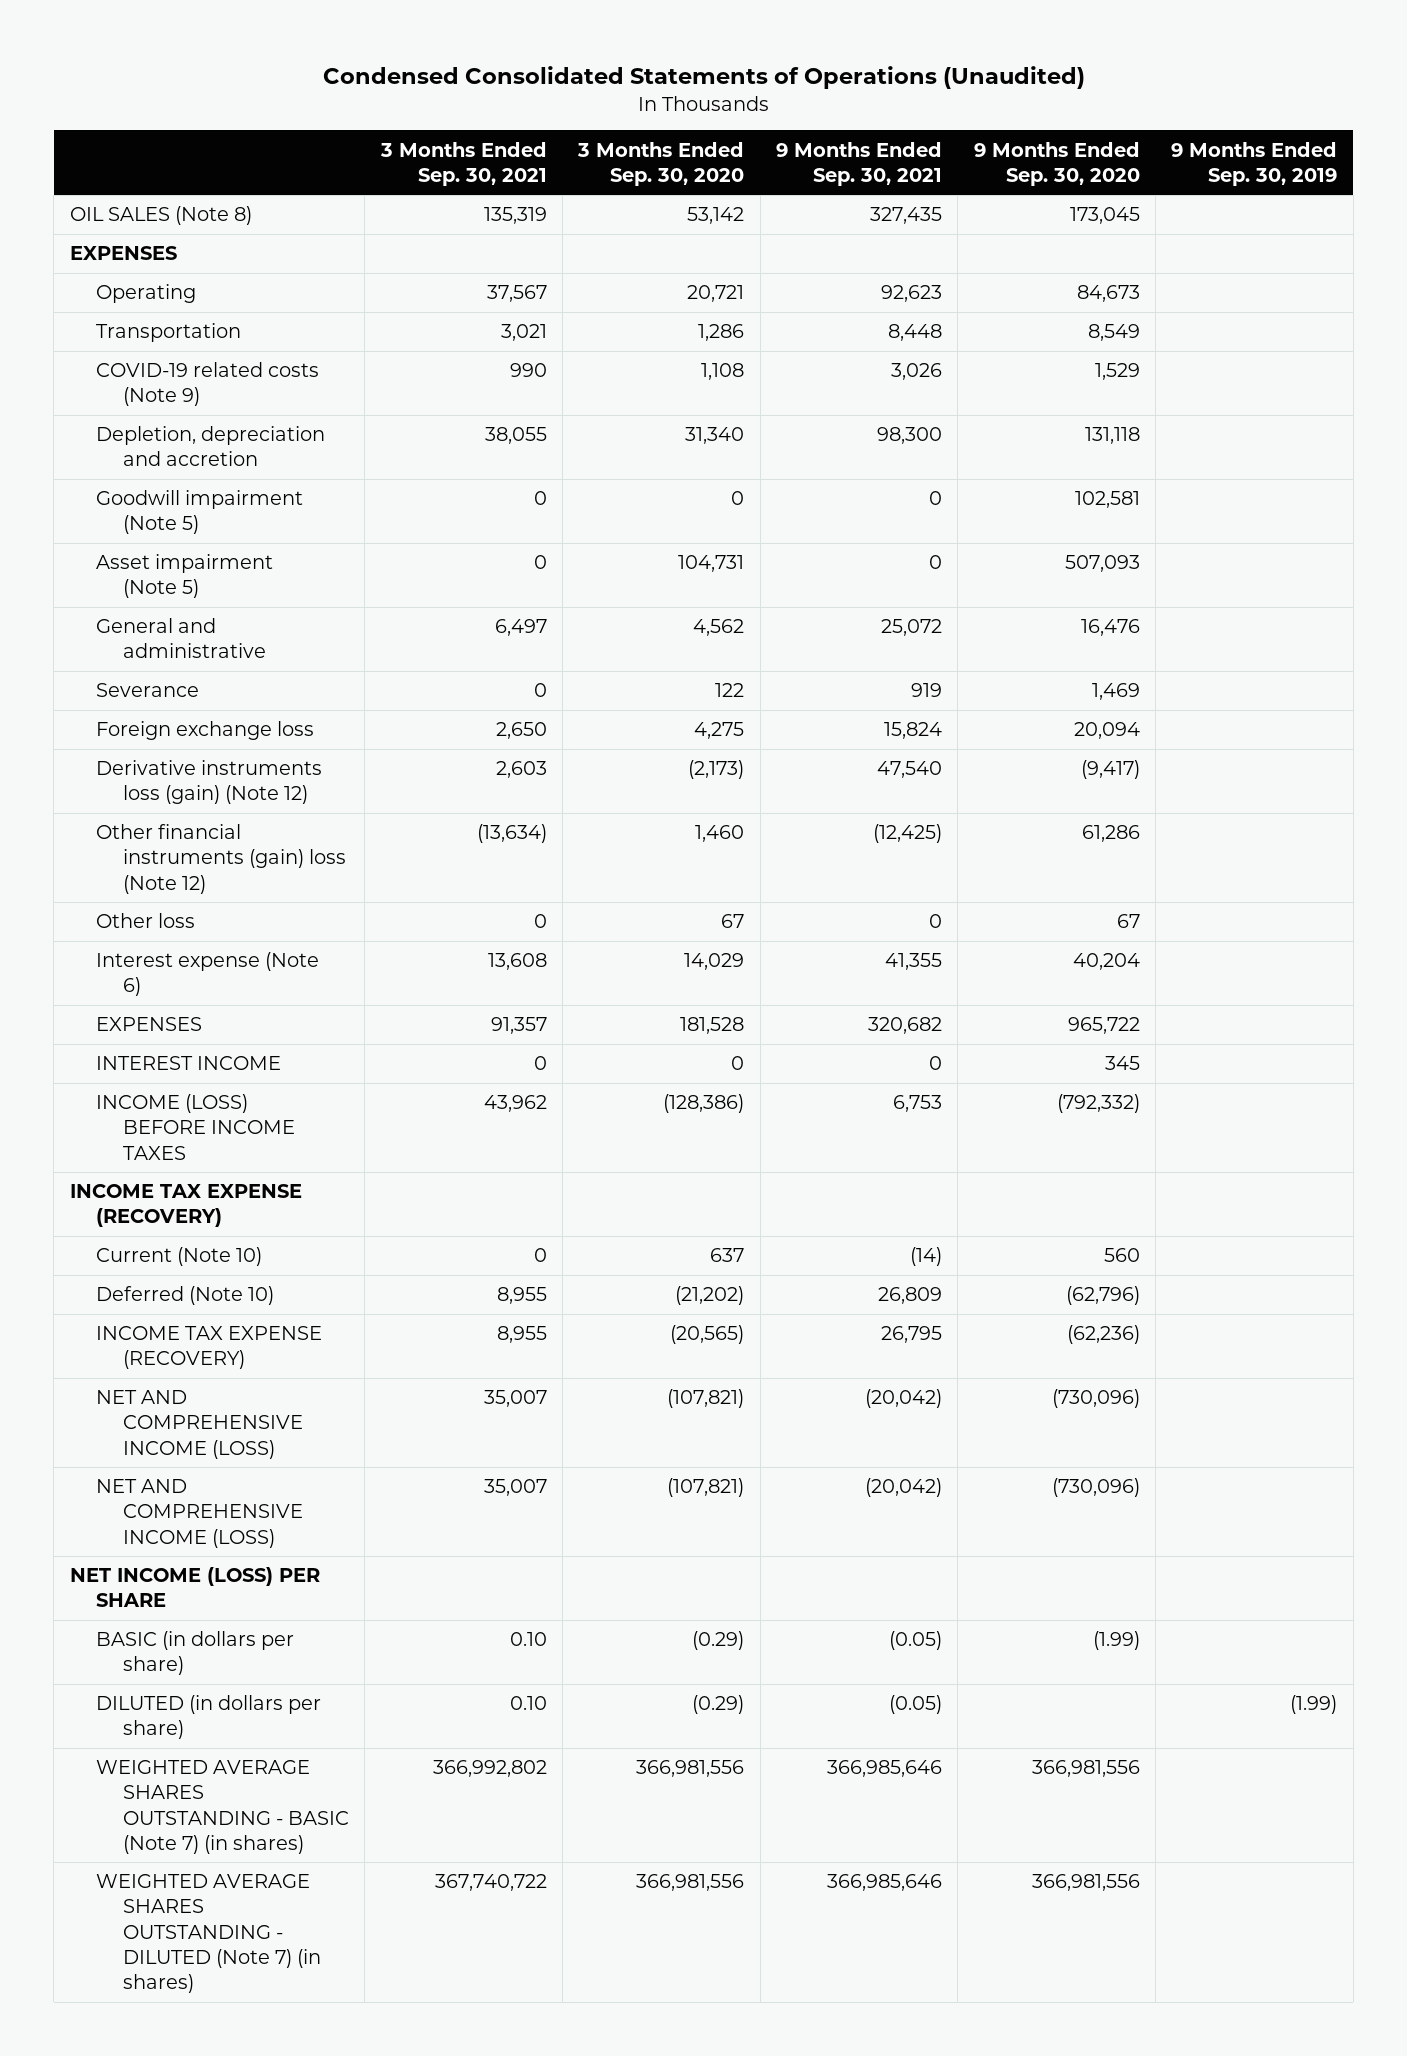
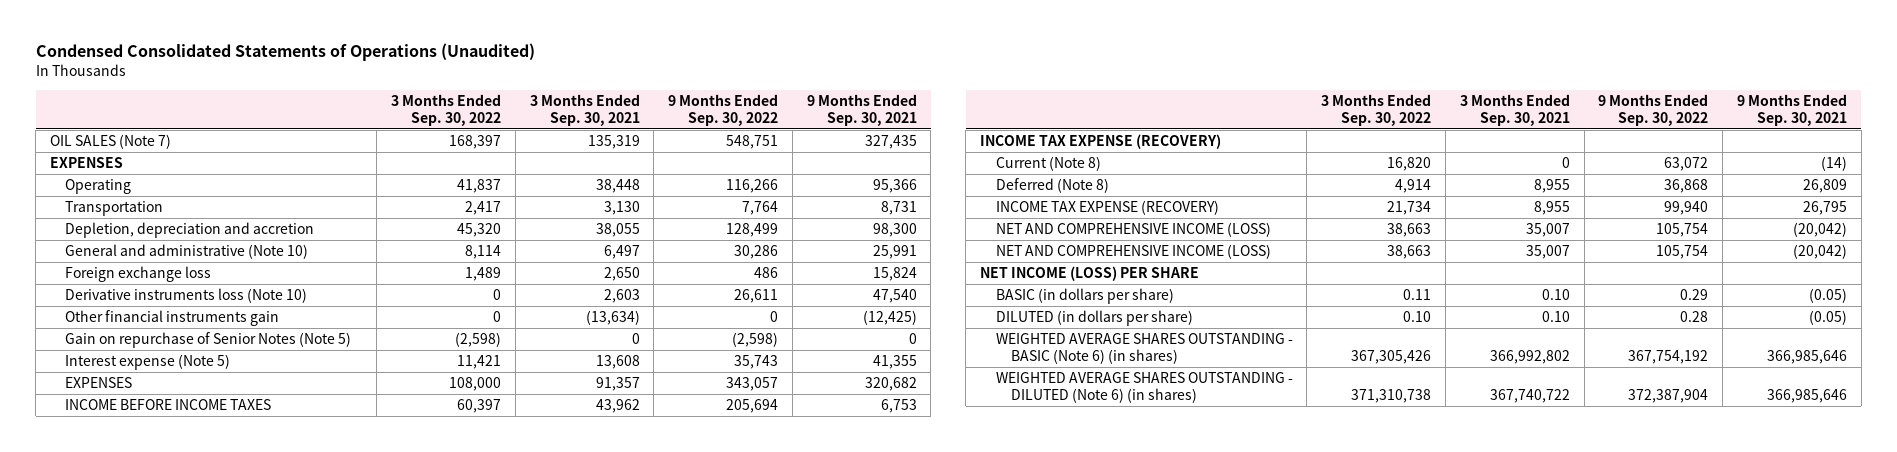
[577,141,745,186] 3 Months Ended Sep. 30, 2020 -> none
[973,141,1140,186] 9 Months Ended Sep. 30, 2020 -> none
[1171,141,1338,186] 9 Months Ended Sep. 30, 2019 -> none
none -> [390,94,501,126] 3 Months Ended Sep. 30, 2022
none -> [668,94,779,126] 9 Months Ended Sep. 30, 2022
[69,206,252,226] OIL SALES (Note 8) -> [49,134,171,150] OIL SALES (Note 7)
[96,362,320,407] COVID-19 related costs (Note 9) -> none
[486,285,547,303] 37,567 -> [595,179,640,194] 38,448
[881,285,943,303] 92,623 -> [872,179,917,194] 95,366
[500,324,547,342] 3,021 -> [603,201,640,216] 3,130
[888,324,943,342] 8,448 -> [880,201,917,216] 8,731
[96,490,304,535] Goodwill impairment (Note 5) -> none
[96,554,274,599] Asset impairment (Note 5) -> none
[96,683,200,698] Severance -> none
[96,618,266,659] General and administrative -> [65,244,309,260] General and administrative (Note 10)
[881,619,943,637] 25,072 -> [872,245,917,260] 25,991
[96,913,196,929] Other loss -> none
[96,760,323,805] Derivative instruments loss (gain) (Note 12) -> [65,288,308,304] Derivative instruments loss (Note 10)
[96,824,346,894] Other financial instruments (gain) loss (Note 12) -> [65,310,280,327] Other financial instruments gain
none -> [65,332,352,349] Gain on repurchase of Senior Notes (Note 5)
[96,952,320,997] Interest expense (Note 6) -> [65,354,231,371] Interest expense (Note 5)
[96,1056,282,1071] INTEREST INCOME -> none
[96,1094,295,1160] INCOME (LOSS) BEFORE INCOME TAXES -> [65,399,272,411] INCOME BEFORE INCOME TAXES
[96,1247,263,1267] Current (Note 10) -> [995,156,1101,172] Current (Note 8)
[96,1286,275,1306] Deferred (Note 10) -> [995,178,1109,194] Deferred (Note 8)
[96,1760,349,1854] WEIGHTED AVERAGE SHARES OUTSTANDING - BASIC (Note 7) (in shares) -> [995,333,1293,364] WEIGHTED AVERAGE SHARES OUTSTANDING - BASIC (Note 6) (in shares)
[96,1874,321,1994] WEIGHTED AVERAGE SHARES OUTSTANDING - DILUTED (Note 7) (in shares) -> [995,372,1293,403] WEIGHTED AVERAGE SHARES OUTSTANDING - DILUTED (Note 6) (in shares)

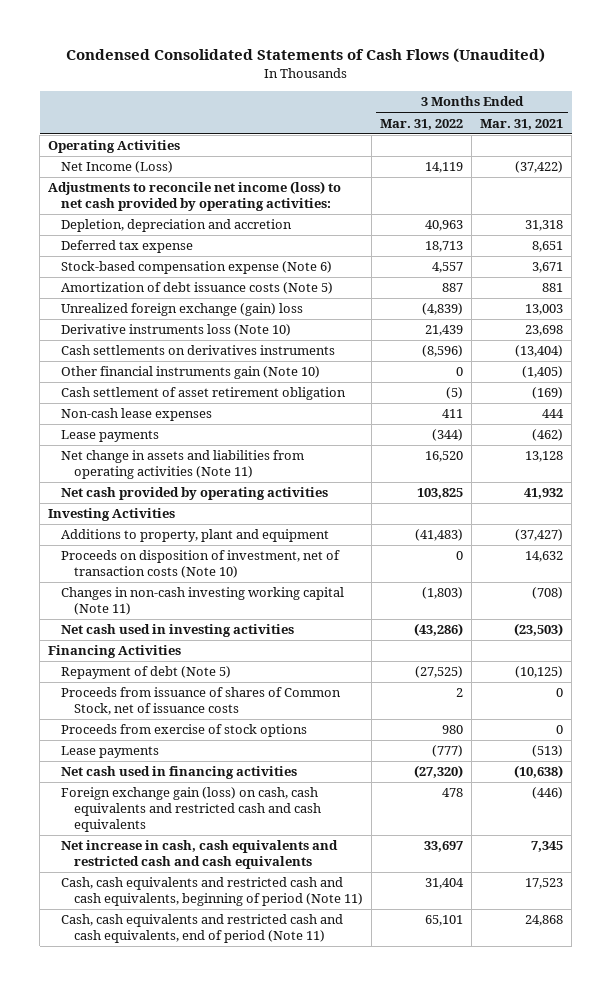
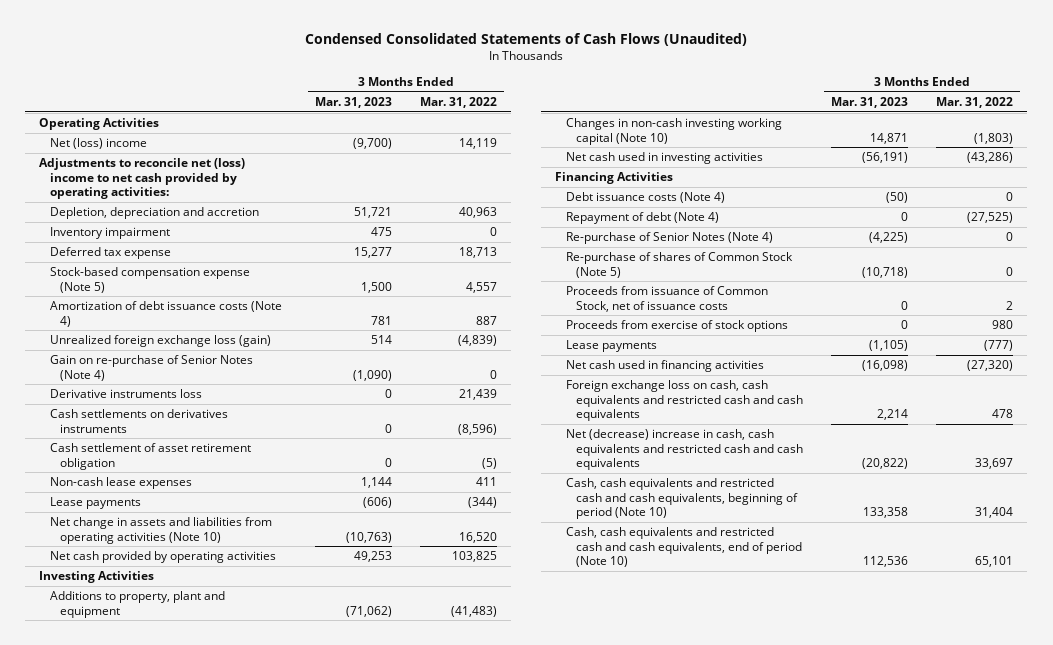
[480,118,564,130] Mar. 31, 2021 -> none
none -> [315,97,393,109] Mar. 31, 2023
[60,161,173,174] Net Income (Loss) -> [49,138,147,150] Net (loss) income
[48,181,342,212] Adjustments to reconcile net income (loss) to net cash provided by operating activities: -> [39,158,246,200] Adjustments to reconcile net (loss) income to net cash provided by operating activities:
none -> [49,227,170,240] Inventory impairment
[60,261,332,275] Stock-based compensation expense (Note 6) -> [49,267,250,293] Stock-based compensation expense (Note 5)
[60,282,333,295] Amortization of debt issuance costs (Note 5) -> [49,301,282,327] Amortization of debt issuance costs (Note 4)
[60,303,303,317] Unrealized foreign exchange (gain) loss -> [49,335,271,348] Unrealized foreign exchange loss (gain)
none -> [49,355,253,381] Gain on re-purchase of Senior Notes (Note 4)
[60,324,291,337] Derivative instruments loss (Note 10) -> [49,389,202,399] Derivative instruments loss
[60,366,320,380] Other financial instruments gain (Note 10) -> none
[60,450,304,480] Net change in assets and liabilities from operating activities (Note 11) -> [49,517,272,544] Net change in assets and liabilities from operating activities (Note 10)
[60,550,340,579] Proceeds on disposition of investment, net of transaction costs (Note 10) -> none
[60,587,344,616] Changes in non-cash investing working capital (Note 11) -> [565,118,782,145] Changes in non-cash investing working capital (Note 10)
none -> [565,192,725,204] Debt issuance costs (Note 4)
[60,666,231,680] Repayment of debt (Note 5) -> [565,212,719,225] Repayment of debt (Note 4)
none -> [565,232,773,245] Re-purchase of Senior Notes (Note 4)
none -> [565,252,793,278] Re-purchase of shares of Common Stock (Note 5)
[60,687,341,716] Proceeds from issuance of shares of Common Stock, net of issuance costs -> [565,286,768,312] Proceeds from issuance of Common Stock, net of issuance costs
[60,787,321,832] Foreign exchange gain (loss) on cash, cash equivalents and restricted cash and cash equivalents -> [565,380,803,422] Foreign exchange loss on cash, cash equivalents and restricted cash and cash equivalents
[60,840,338,870] Net increase in cash, cash equivalents and restricted cash and cash equivalents -> [565,429,803,471] Net (decrease) increase in cash, cash equivalents and restricted cash and cash equivalents
[60,877,363,907] Cash, cash equivalents and restricted cash and cash equivalents, beginning of period (Note 11) -> [565,478,798,520] Cash, cash equivalents and restricted cash and cash equivalents, beginning of period (Note 10)
[60,914,343,944] Cash, cash equivalents and restricted cash and cash equivalents, end of period (Note 11) -> [565,527,802,568] Cash, cash equivalents and restricted cash and cash equivalents, end of period (Note 10)

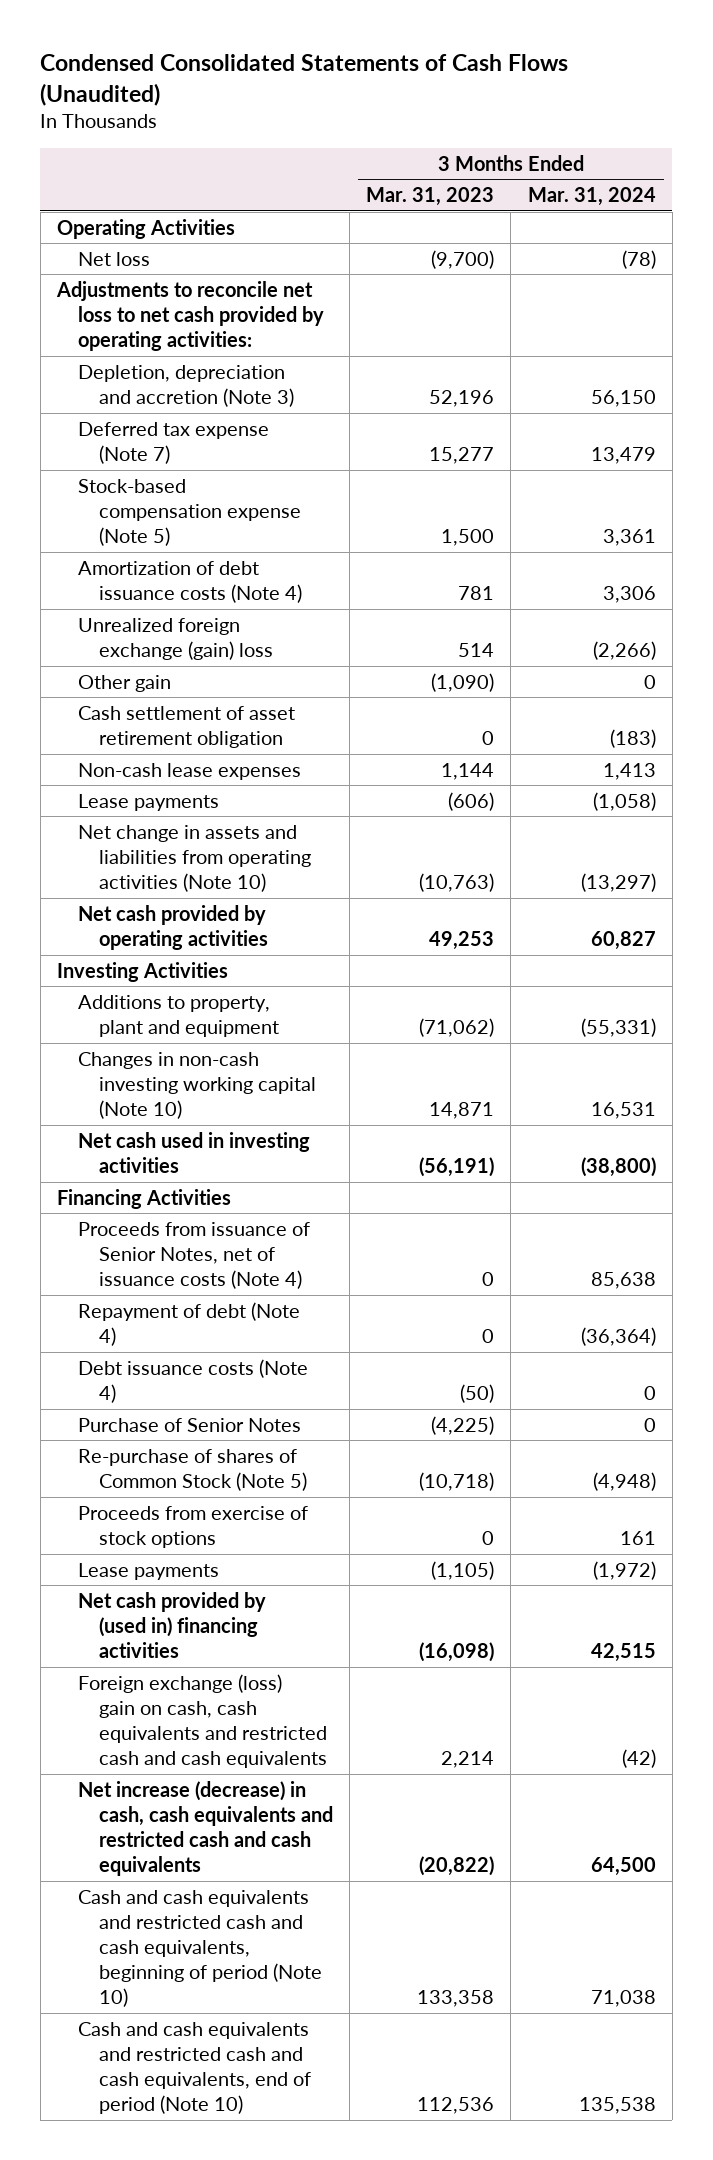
[420,97,498,109] Mar. 31, 2022 -> none
none -> [527,187,656,207] Mar. 31, 2024
[49,227,170,240] Inventory impairment -> none
[49,138,147,150] Net (loss) income -> [77,251,150,266] Net loss
[39,158,246,200] Adjustments to reconcile net (loss) income to net cash provided by operating activities: -> [56,280,324,351] Adjustments to reconcile net loss to net cash provided by operating activities:
[49,207,259,220] Depletion, depreciation and accretion -> [77,364,294,407] Depletion, depreciation and accretion (Note 3)
[354,207,393,219] 51,721 -> [429,389,495,407] 52,196
[49,247,171,260] Deferred tax expense -> [77,421,269,464] Deferred tax expense (Note 7)
[49,355,253,381] Gain on re-purchase of Senior Notes (Note 4) -> none
[49,389,202,399] Derivative instruments loss -> none
[49,409,228,433] Cash settlements on derivatives instruments -> none
[49,335,271,348] Unrealized foreign exchange loss (gain) -> [77,617,273,660] Unrealized foreign exchange (gain) loss
none -> [77,674,171,692] Other gain
none -> [77,1221,310,1289] Proceeds from issuance of Senior Notes, net of issuance costs (Note 4)
[565,192,725,204] Debt issuance costs (Note 4) -> [77,1358,308,1403] Debt issuance costs (Note 4)
[565,232,773,245] Re-purchase of Senior Notes (Note 4) -> [77,1417,301,1432] Purchase of Senior Notes
[565,286,768,312] Proceeds from issuance of Common Stock, net of issuance costs -> none
[565,360,764,373] Net cash used in financing activities -> [77,1591,266,1658] Net cash provided by (used in) financing activities
[565,380,803,422] Foreign exchange loss on cash, cash equivalents and restricted cash and cash equivalents -> [77,1673,327,1768] Foreign exchange (loss) gain on cash, cash equivalents and restricted cash and cash equivalents
[565,429,803,471] Net (decrease) increase in cash, cash equivalents and restricted cash and cash equivalents -> [77,1780,333,1876] Net increase (decrease) in cash, cash equivalents and restricted cash and cash equivalents
[565,478,798,520] Cash, cash equivalents and restricted cash and cash equivalents, beginning of period (Note 10) -> [77,1889,322,2007] Cash and cash equivalents and restricted cash and cash equivalents, beginning of period (Note 10)
[565,527,802,568] Cash, cash equivalents and restricted cash and cash equivalents, end of period (Note 10) -> [77,2021,311,2114] Cash and cash equivalents and restricted cash and cash equivalents, end of period (Note 10)

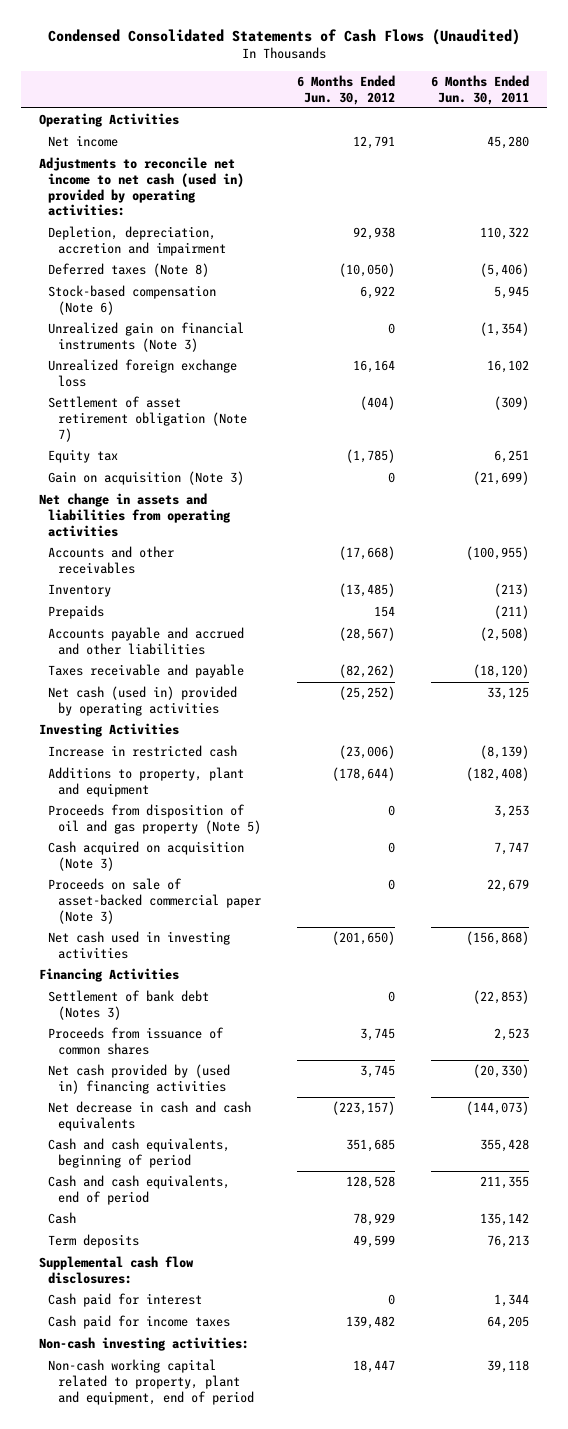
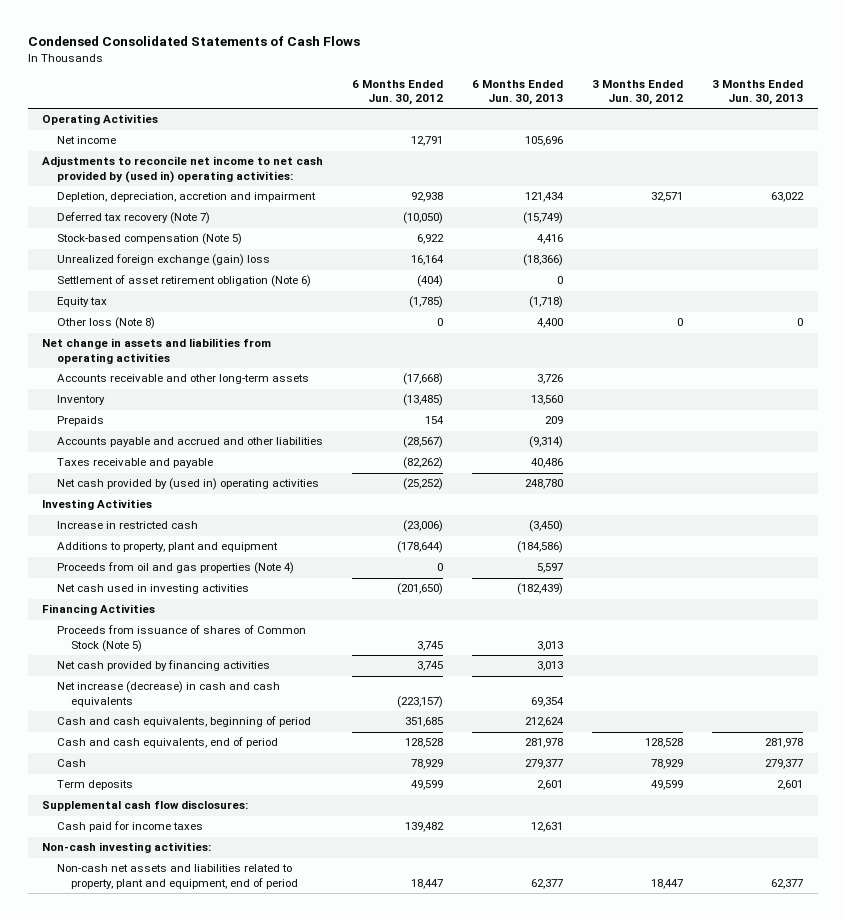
[47,28,520,45] Condensed Consolidated Statements of Cash Flows (Unaudited) -> [27,35,360,46] Condensed Consolidated Statements of Cash Flows
[430,74,529,105] 6 Months Ended Jun. 30, 2011 -> none
none -> [472,79,564,105] 6 Months Ended Jun. 30, 2013
none -> [592,79,684,105] 3 Months Ended Jun. 30, 2012
none -> [712,79,804,105] 3 Months Ended Jun. 30, 2013
[38,157,245,217] Adjustments to reconcile net income to net cash (used in) provided by operating activities: -> [42,156,324,183] Adjustments to reconcile net income to net cash provided by (used in) operating activities:
[48,322,245,352] Unrealized gain on financial instruments (Note 3) -> none
[48,263,210,278] Deferred taxes (Note 8) -> [56,212,210,225] Deferred tax recovery (Note 7)
[48,285,217,315] Stock-based compensation (Note 6) -> [56,233,242,246] Stock-based compensation (Note 5)
[48,359,238,387] Unrealized foreign exchange loss -> [56,254,270,267] Unrealized foreign exchange (gain) loss
[48,396,248,442] Settlement of asset retirement obligation (Note 7) -> [56,275,311,288] Settlement of asset retirement obligation (Note 6)
[48,471,245,486] Gain on acquisition (Note 3) -> none
none -> [56,317,155,330] Other loss (Note 8)
[48,546,175,574] Accounts and other receivables -> [56,374,309,385] Accounts receivable and other long-term assets
[48,686,238,716] Net cash (used in) provided by operating activities -> [56,478,319,491] Net cash provided by (used in) operating activities
[48,841,245,871] Cash acquired on acquisition (Note 3) -> none
[48,878,262,924] Proceeds on sale of asset-backed commercial paper (Note 3) -> none
[48,804,262,834] Proceeds from disposition of oil and gas property (Note 5) -> [56,562,294,575] Proceeds from oil and gas properties (Note 4)
[48,990,210,1020] Settlement of bank debt (Notes 3) -> none
[48,1027,225,1055] Proceeds from issuance of common shares -> [56,625,306,652] Proceeds from issuance of shares of Common Stock (Note 5)
[48,1064,231,1094] Net cash provided by (used in) financing activities -> [56,660,270,672] Net cash provided by financing activities
[48,1101,252,1131] Net decrease in cash and cash equivalents -> [56,681,280,707] Net increase (decrease) in cash and cash equivalents
[48,1293,203,1308] Cash paid for interest -> none
[48,1359,255,1405] Non-cash working capital related to property, plant and equipment, end of period -> [56,864,299,889] Non-cash net assets and liabilities related to property, plant and equipment, end of period

